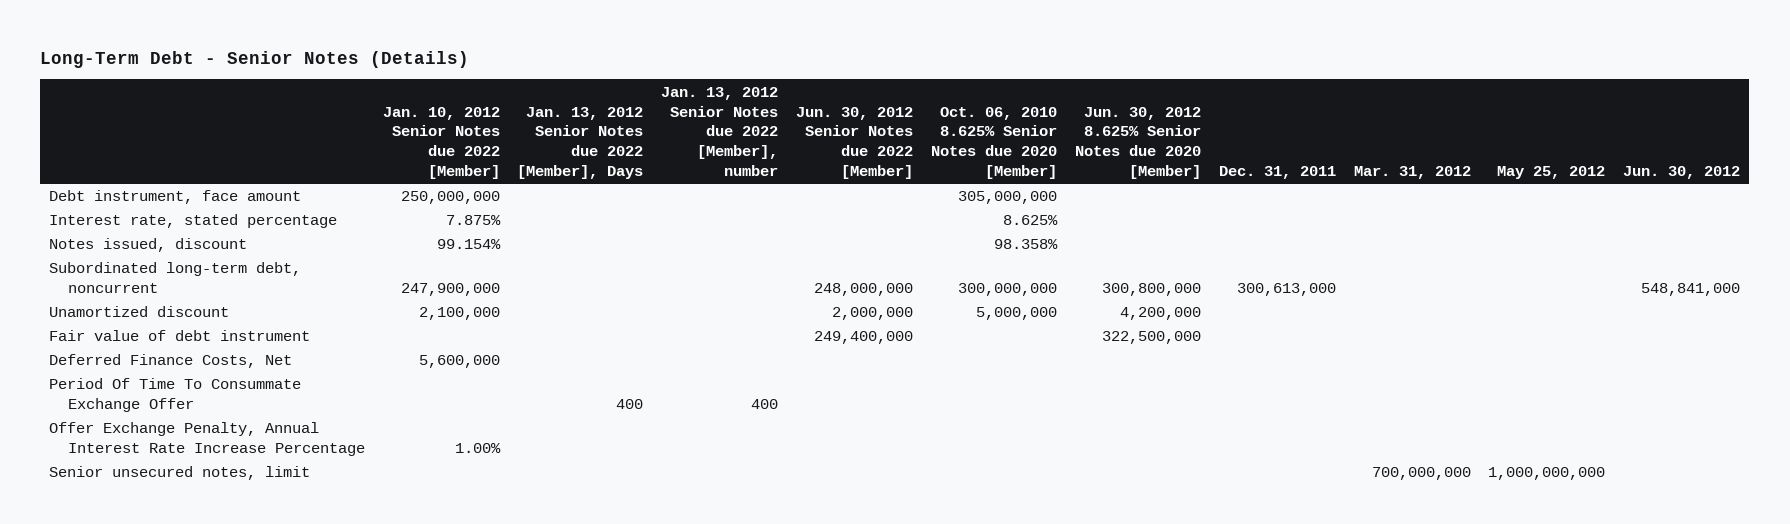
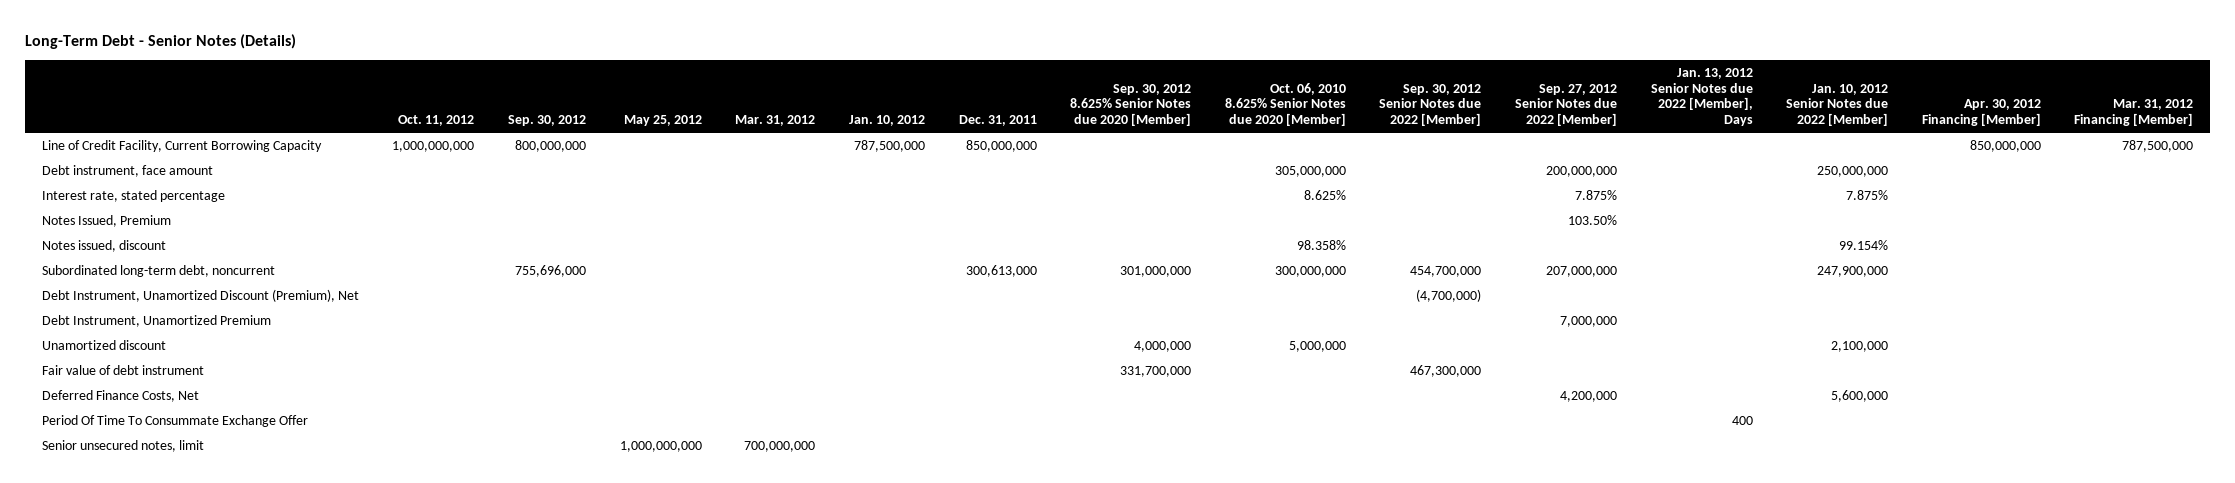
[661,86,779,177] Jan. 13, 2012 Senior Notes due 2022 [Member], number -> none
[796,106,914,180] Jun. 30, 2012 Senior Notes due 2022 [Member] -> none
[1074,106,1201,180] Jun. 30, 2012 8.625% Senior Notes due 2020 [Member] -> none
[1623,166,1741,180] Jun. 30, 2012 -> none
none -> [398,115,475,127] Oct. 11, 2012
none -> [508,115,587,127] Sep. 30, 2012
none -> [848,115,925,127] Jan. 10, 2012
none -> [1070,83,1192,127] Sep. 30, 2012 8.625% Senior Notes due 2020 [Member]
none -> [1379,83,1482,127] Sep. 30, 2012 Senior Notes due 2022 [Member]
none -> [1514,83,1617,127] Sep. 27, 2012 Senior Notes due 2022 [Member]
none -> [1921,99,2041,127] Apr. 30, 2012 Financing [Member]
none -> [2074,99,2194,127] Mar. 31, 2012 Financing [Member]
none -> [41,139,322,152] Line of Credit Facility, Current Borrowing Capacity
none -> [41,214,171,227] Notes Issued, Premium
none -> [41,288,359,302] Debt Instrument, Unamortized Discount (Premium), Net
none -> [41,314,271,327] Debt Instrument, Unamortized Premium
[49,422,365,457] Offer Exchange Penalty, Annual Interest Rate Increase Percentage -> none

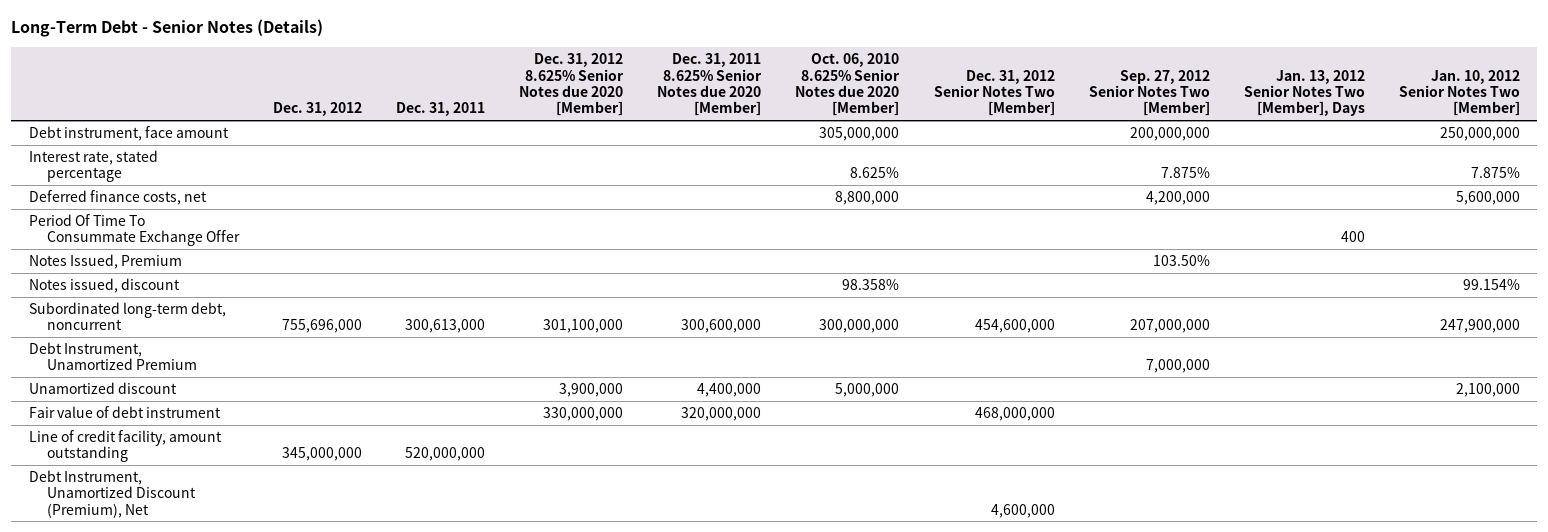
[398,115,475,127] Oct. 11, 2012 -> none
[508,115,587,127] Sep. 30, 2012 -> none
[623,115,702,127] May 25, 2012 -> none
[735,115,816,127] Mar. 31, 2012 -> none
[848,115,925,127] Jan. 10, 2012 -> none
[1070,83,1192,127] Sep. 30, 2012 8.625% Senior Notes due 2020 [Member] -> none
[1379,83,1482,127] Sep. 30, 2012 Senior Notes due 2022 [Member] -> none
[1514,83,1617,127] Sep. 27, 2012 Senior Notes due 2022 [Member] -> none
[1650,67,1753,127] Jan. 13, 2012 Senior Notes due 2022 [Member], Days -> none
[1786,83,1889,127] Jan. 10, 2012 Senior Notes due 2022 [Member] -> none
[1921,99,2041,127] Apr. 30, 2012 Financing [Member] -> none
[2074,99,2194,127] Mar. 31, 2012 Financing [Member] -> none
none -> [273,102,363,117] Dec. 31, 2012
none -> [519,53,625,117] Dec. 31, 2012 8.625% Senior Notes due 2020 [Member]
none -> [657,53,763,117] Dec. 31, 2011 8.625% Senior Notes due 2020 [Member]
none -> [933,69,1055,117] Dec. 31, 2012 Senior Notes Two [Member]
none -> [1088,69,1210,117] Sep. 27, 2012 Senior Notes Two [Member]
none -> [1243,69,1365,117] Jan. 13, 2012 Senior Notes Two [Member], Days
none -> [1398,69,1520,117] Jan. 10, 2012 Senior Notes Two [Member]
[41,139,322,152] Line of Credit Facility, Current Borrowing Capacity -> none
none -> [28,190,207,206] Deferred finance costs, net
[41,414,308,427] Period Of Time To Consummate Exchange Offer -> [28,214,241,247] Period Of Time To Consummate Exchange Offer
[41,389,199,402] Deferred Finance Costs, Net -> none
[41,439,204,452] Senior unsecured notes, limit -> none
none -> [28,430,222,463] Line of credit facility, amount outstanding
[41,288,359,302] Debt Instrument, Unamortized Discount (Premium), Net -> [28,470,197,518] Debt Instrument, Unamortized Discount (Premium), Net

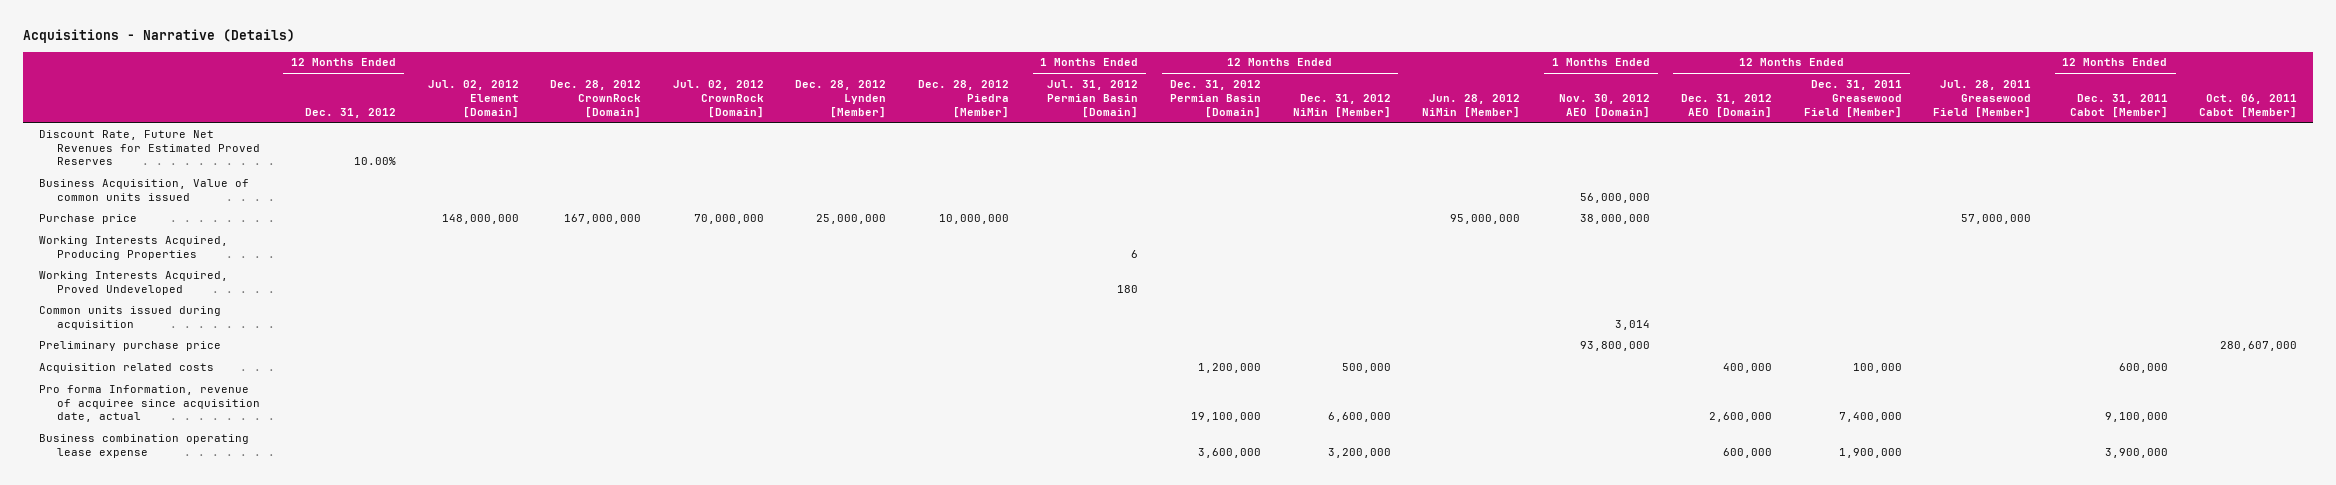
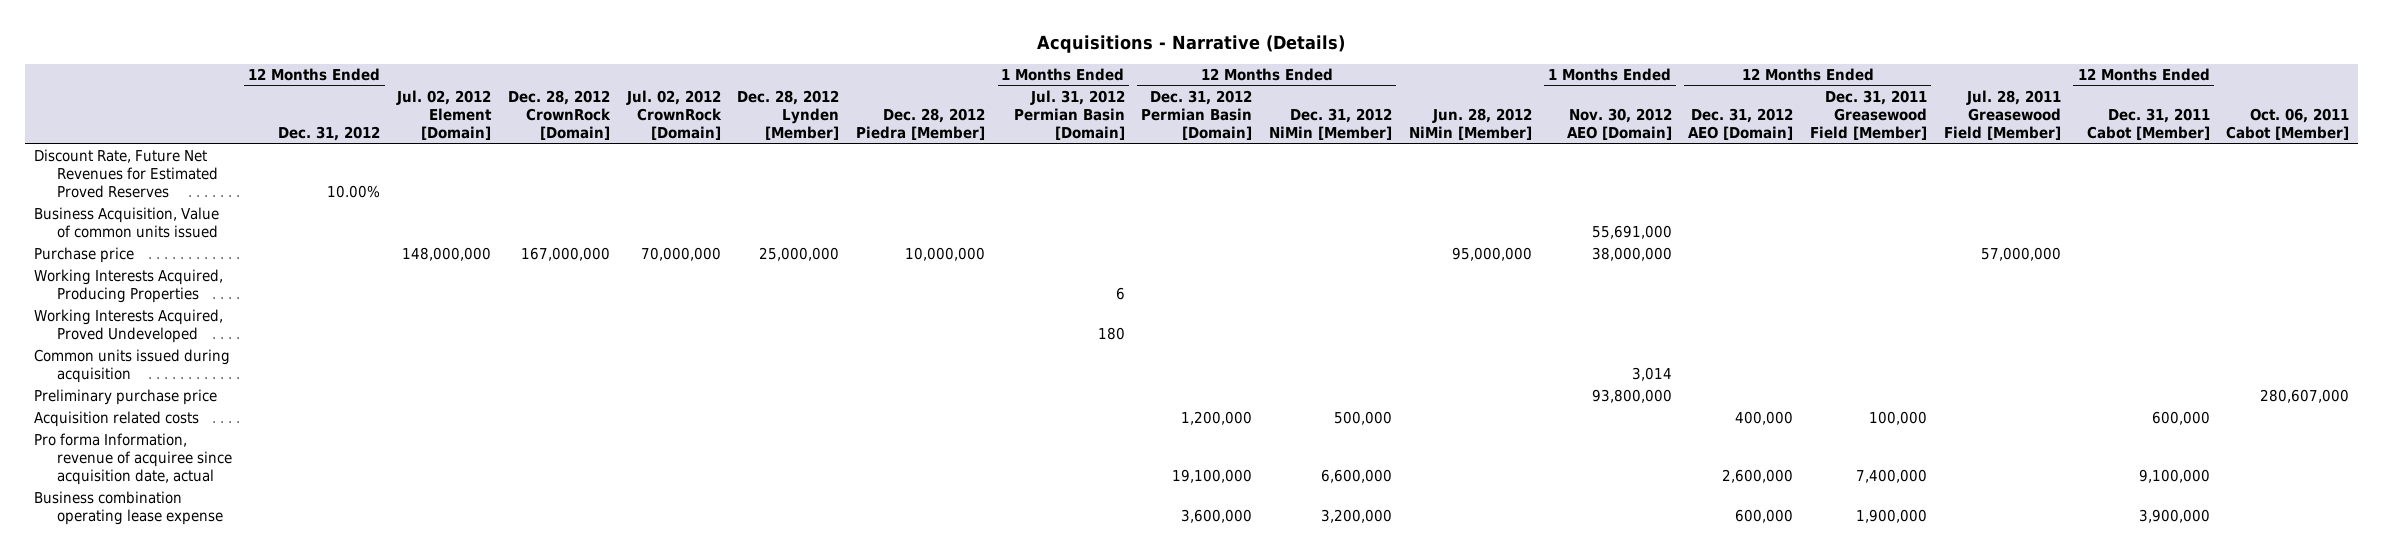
[1579,192,1650,203] 56,000,000 -> [1591,225,1672,240] 55,691,000

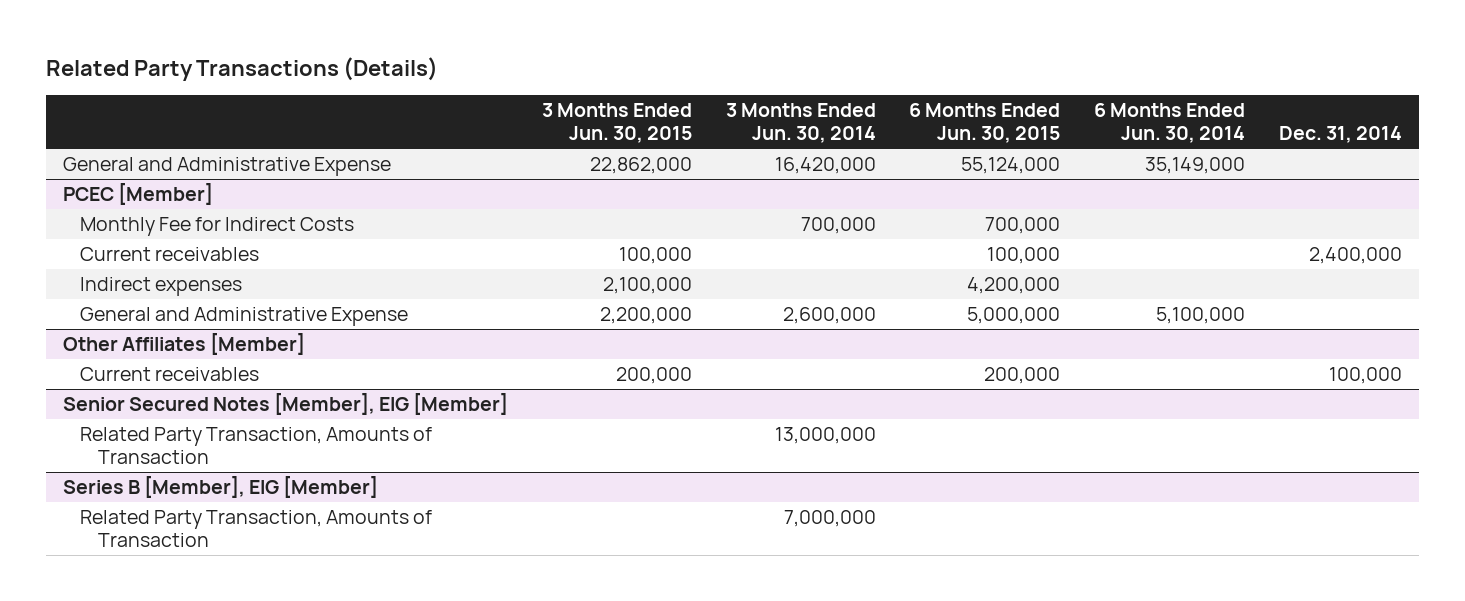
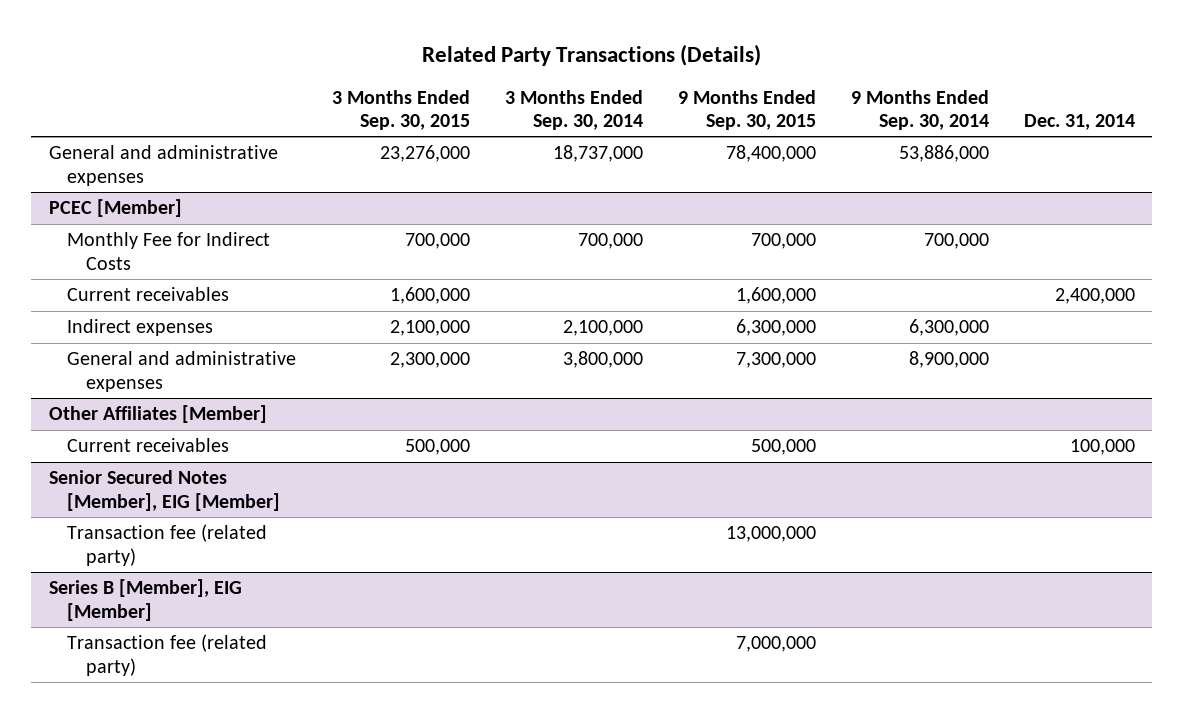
[541,102,692,144] 3 Months Ended Jun. 30, 2015 -> none
[725,102,876,144] 3 Months Ended Jun. 30, 2014 -> none
[909,102,1061,144] 6 Months Ended Jun. 30, 2015 -> none
[1094,102,1246,144] 6 Months Ended Jun. 30, 2014 -> none
none -> [331,89,470,131] 3 Months Ended Sep. 30, 2015
none -> [504,89,643,131] 3 Months Ended Sep. 30, 2014
none -> [677,89,816,131] 9 Months Ended Sep. 30, 2015
none -> [850,89,989,131] 9 Months Ended Sep. 30, 2014
[62,156,391,176] General and Administrative Expense -> [48,145,278,186] General and administrative expenses
[80,306,409,326] General and Administrative Expense -> [67,351,297,392] General and administrative expenses
[80,426,433,465] Related Party Transaction, Amounts of Transaction -> [67,524,268,566] Transaction fee (related party)
[80,509,433,548] Related Party Transaction, Amounts of Transaction -> [67,634,268,676] Transaction fee (related party)

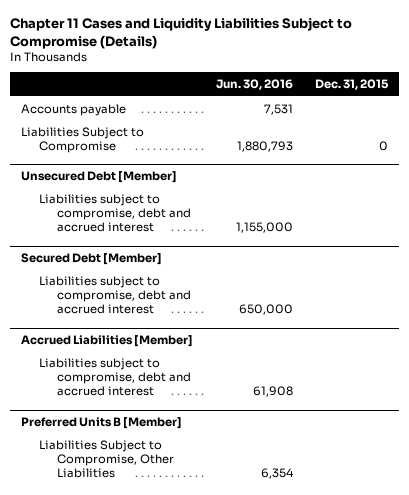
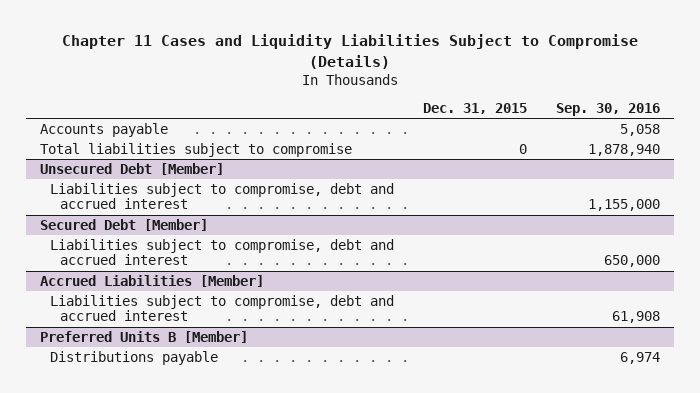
[215,79,293,91] Jun. 30, 2016 -> none
none -> [555,102,660,116] Sep. 30, 2016
[21,126,145,154] Liabilities Subject to Compromise -> [40,142,353,157] Total liabilities subject to compromise
[39,439,175,479] Liabilities Subject to Compromise, Other Liabilities -> [50,350,219,365] Distributions payable

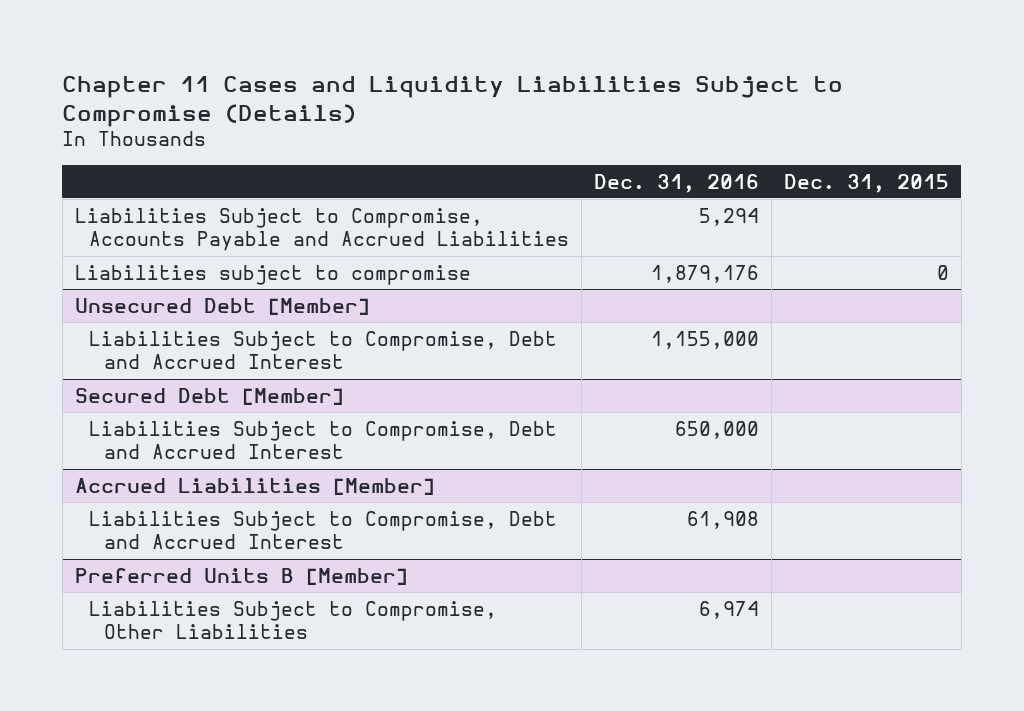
[555,102,660,116] Sep. 30, 2016 -> none
none -> [594,173,760,193] Dec. 31, 2016
[40,122,169,137] Accounts payable -> [74,207,570,252] Liabilities Subject to Compromise, Accounts Payable and Accrued Liabilities
[40,142,353,157] Total liabilities subject to compromise -> [74,264,471,285] Liabilities subject to compromise
[50,182,395,210] Liabilities subject to compromise, debt and accrued interest -> [89,330,558,370] Liabilities Subject to Compromise, Debt and Accrued Interest
[50,238,395,266] Liabilities subject to compromise, debt and accrued interest -> [89,420,558,460] Liabilities Subject to Compromise, Debt and Accrued Interest
[50,294,395,322] Liabilities subject to compromise, debt and accrued interest -> [89,510,558,550] Liabilities Subject to Compromise, Debt and Accrued Interest
[50,350,219,365] Distributions payable -> [89,600,498,640] Liabilities Subject to Compromise, Other Liabilities

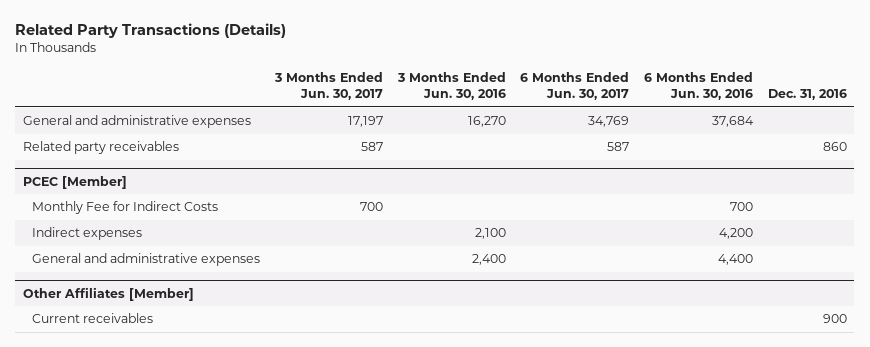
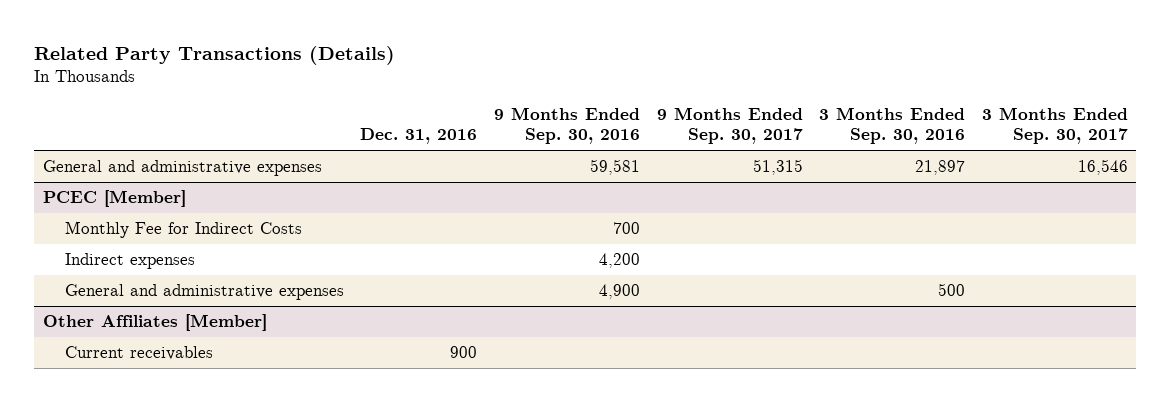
[273,71,383,101] 3 Months Ended Jun. 30, 2017 -> none
[396,71,506,101] 3 Months Ended Jun. 30, 2016 -> none
[520,71,630,101] 6 Months Ended Jun. 30, 2017 -> none
[644,71,754,101] 6 Months Ended Jun. 30, 2016 -> none
none -> [493,106,640,145] 9 Months Ended Sep. 30, 2016
none -> [656,106,803,145] 9 Months Ended Sep. 30, 2017
none -> [819,106,966,145] 3 Months Ended Sep. 30, 2016
none -> [981,106,1128,145] 3 Months Ended Sep. 30, 2017
[22,141,179,155] Related party receivables -> none

